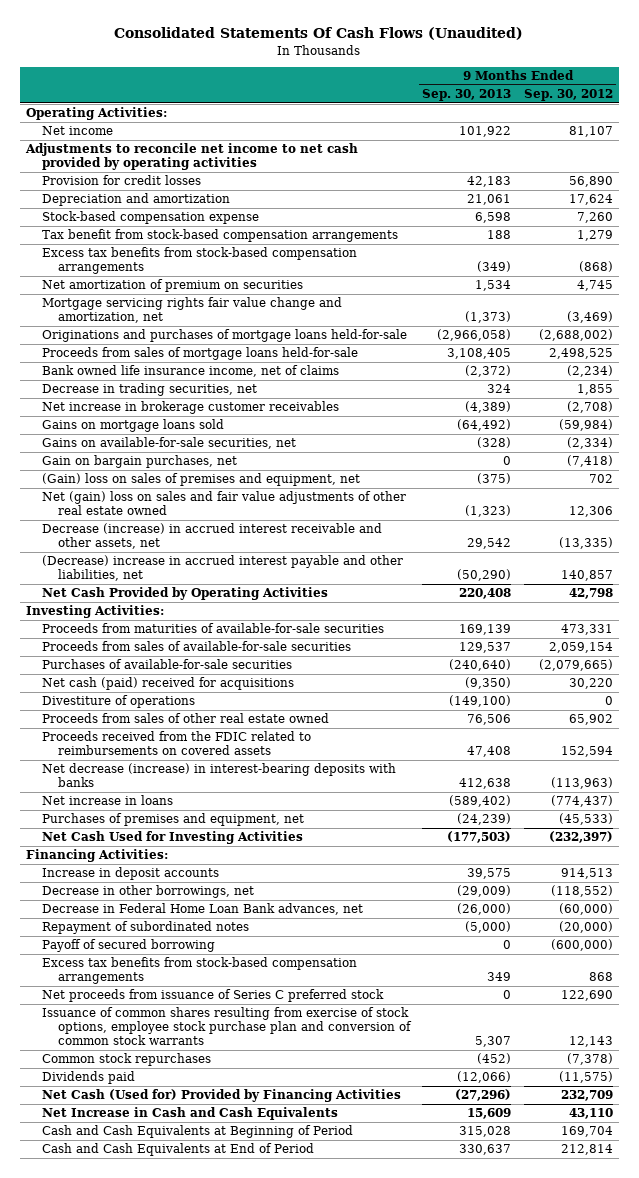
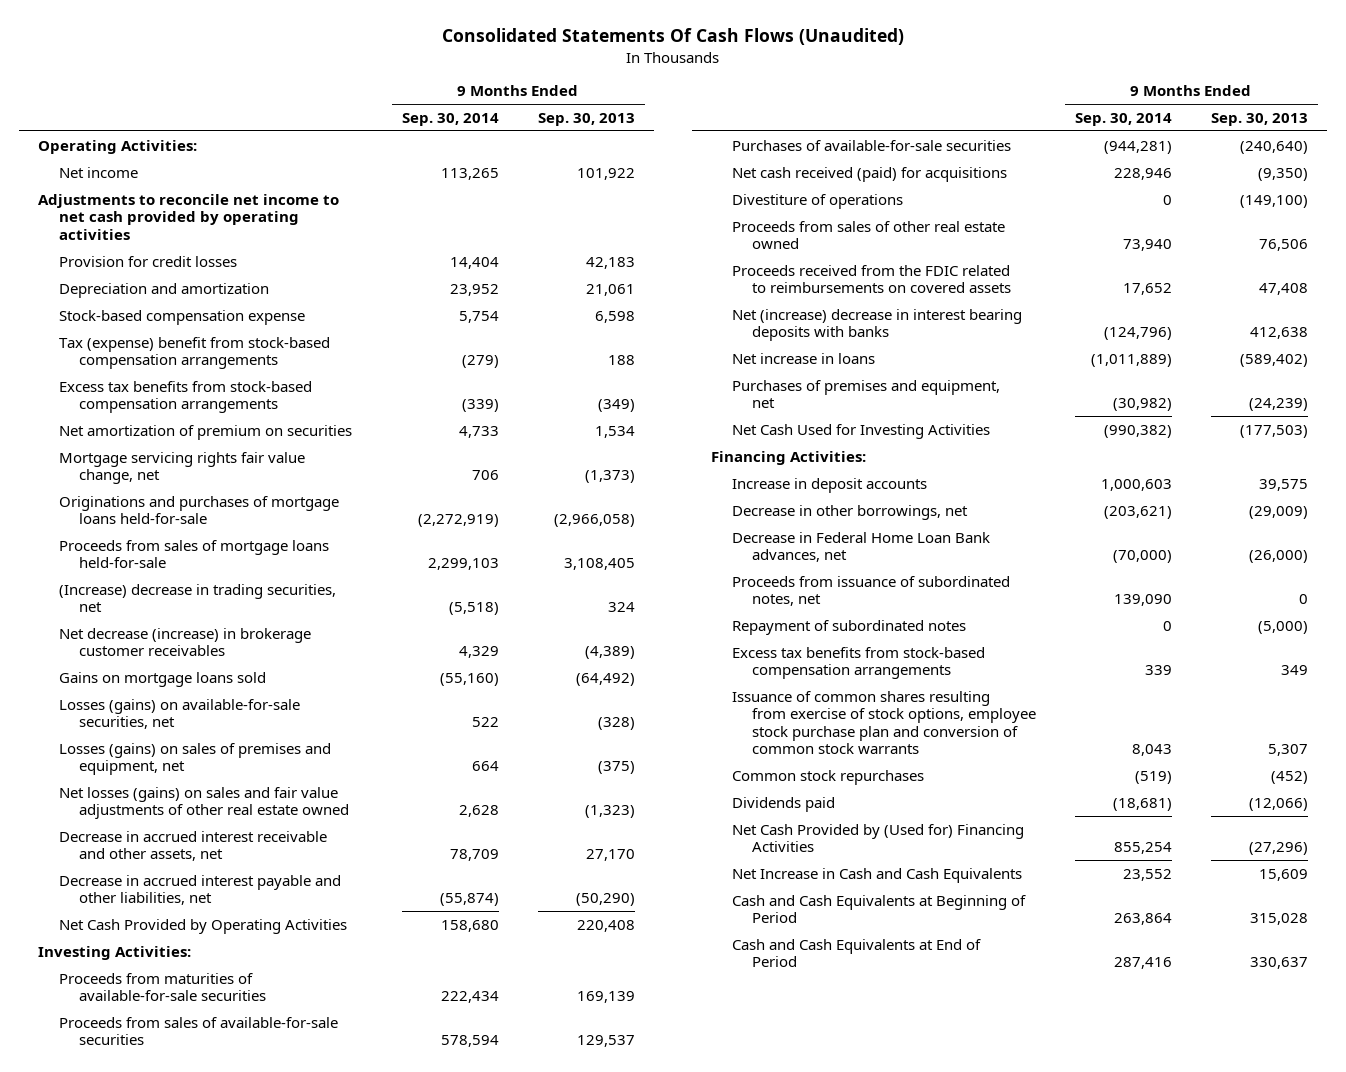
[523,89,613,102] Sep. 30, 2012 -> none
none -> [402,112,500,126] Sep. 30, 2014
[41,229,398,243] Tax benefit from stock-based compensation arrangements -> [58,336,330,370] Tax (expense) benefit from stock-based compensation arrangements
[41,297,342,324] Mortgage servicing rights fair value change and amortization, net -> [58,451,305,485] Mortgage servicing rights fair value change, net
[41,365,339,378] Bank owned life insurance income, net of claims -> none
[41,383,257,397] Decrease in trading securities, net -> [58,583,336,613] (Increase) decrease in trading securities, net
[41,401,339,415] Net increase in brokerage customer receivables -> [58,627,311,657] Net decrease (increase) in brokerage customer receivables
[41,455,237,469] Gain on bargain purchases, net -> none
[41,437,296,450] Gains on available-for-sale securities, net -> [58,698,300,730] Losses (gains) on available-for-sale securities, net
[41,473,360,487] (Gain) loss on sales of premises and equipment, net -> [58,742,331,776] Losses (gains) on sales of premises and equipment, net
[41,491,406,516] Net (gain) loss on sales and fair value adjustments of other real estate owned -> [58,786,350,820] Net losses (gains) on sales and fair value adjustments of other real estate owned
[41,523,382,550] Decrease (increase) in accrued interest receivable and other assets, net -> [58,830,327,862] Decrease in accrued interest receivable and other assets, net
[467,538,512,550] 29,542 -> [585,849,635,862] 27,170
[41,555,403,582] (Decrease) increase in accrued interest payable and other liabilities, net -> [58,874,341,906] Decrease in accrued interest payable and other liabilities, net
[41,677,294,691] Net cash (paid) received for acquisitions -> [731,166,1007,182] Net cash received (paid) for acquisitions
[41,763,396,788] Net decrease (increase) in interest-bearing deposits with banks -> [731,308,1022,342] Net (increase) decrease in interest bearing deposits with banks
none -> [731,575,1010,607] Proceeds from issuance of subordinated notes, net
[41,939,215,953] Payoff of secured borrowing -> none
[41,989,384,1003] Net proceeds from issuance of Series C preferred stock -> none
[41,1089,401,1103] Net Cash (Used for) Provided by Financing Activities -> [731,823,1024,853] Net Cash Provided by (Used for) Financing Activities

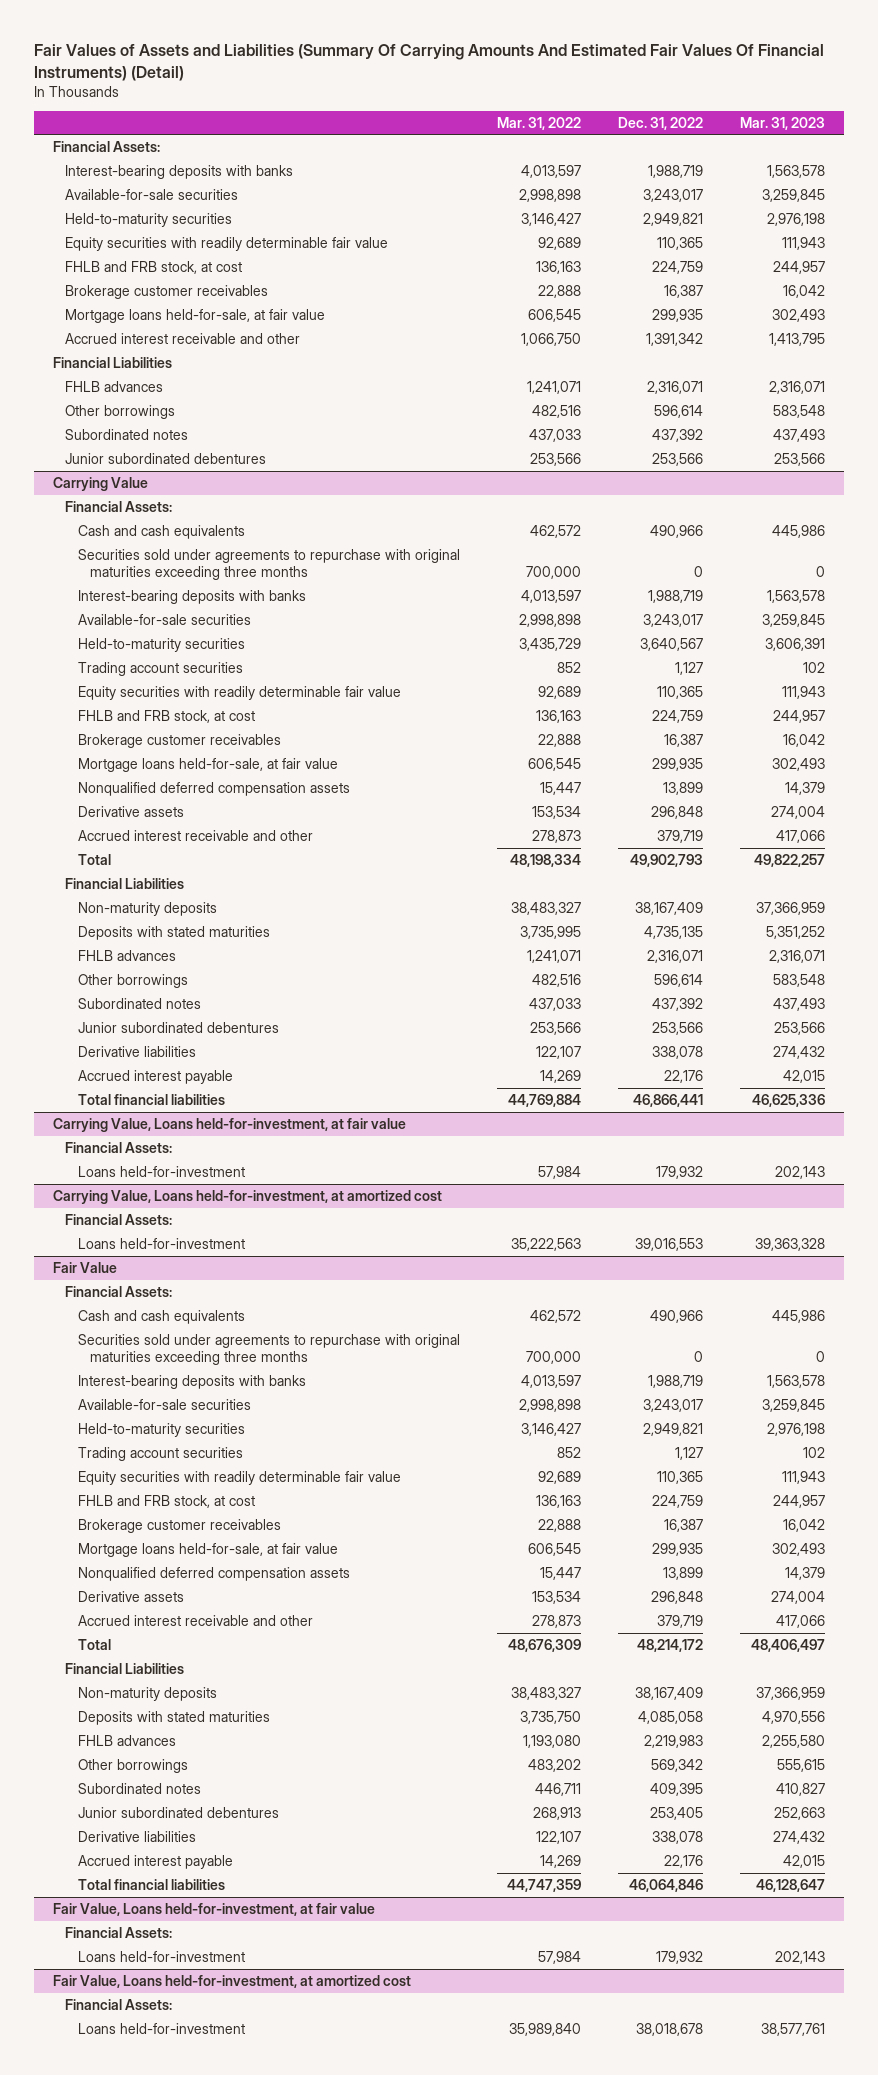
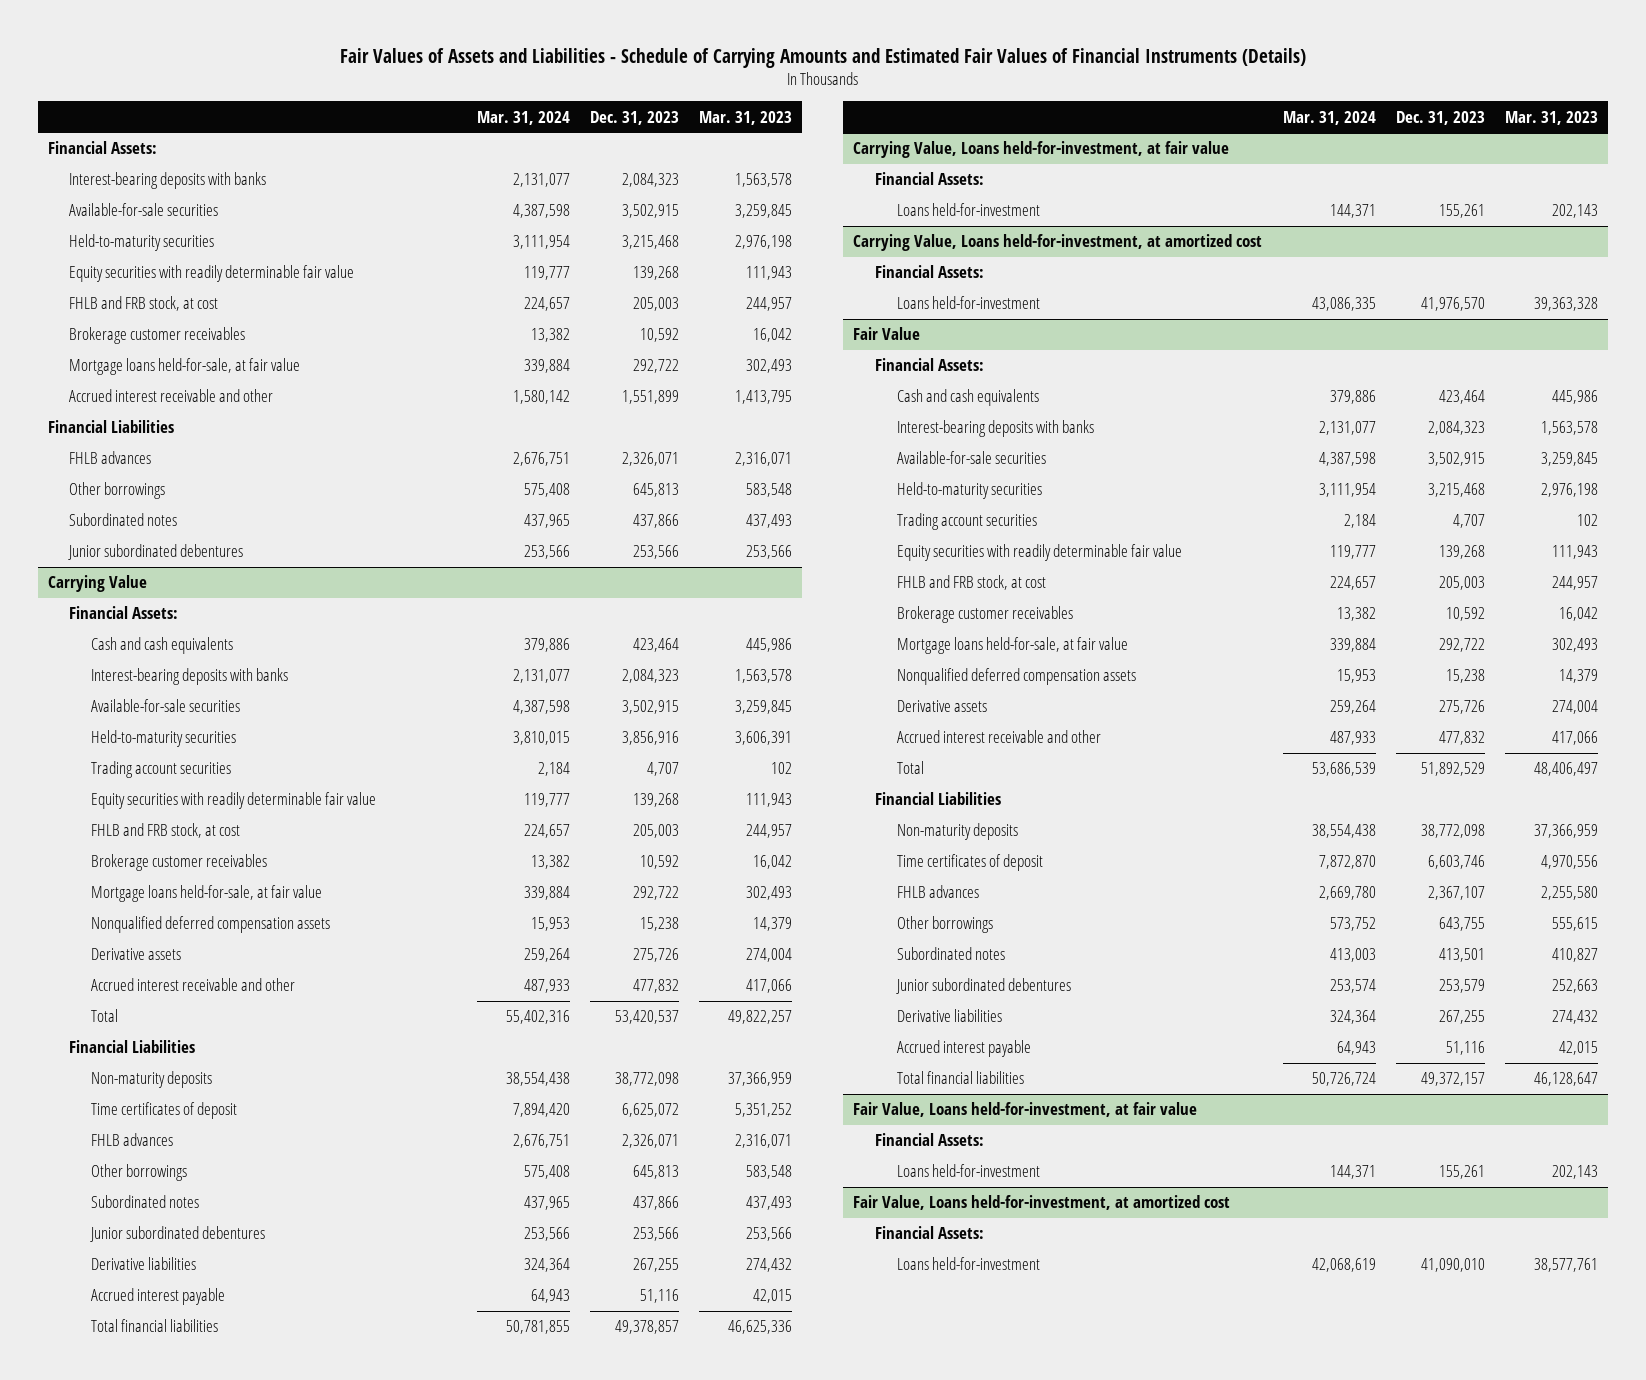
[34,43,825,81] Fair Values of Assets and Liabilities (Summary Of Carrying Amounts And Estimated Fair Values Of Financial Instruments) (Detail) -> [339,47,1306,68] Fair Values of Assets and Liabilities - Schedule of Carrying Amounts and Estimated Fair Values of Financial Instruments (Details)
[496,116,581,130] Mar. 31, 2022 -> none
[618,116,704,130] Dec. 31, 2022 -> none
none -> [476,110,570,125] Mar. 31, 2024
none -> [589,110,679,125] Dec. 31, 2023
[77,548,460,581] Securities sold under agreements to repurchase with original maturities exceeding three months -> none
[77,925,270,940] Deposits with stated maturities -> [90,1102,237,1120] Time certificates of deposit
[77,1333,460,1366] Securities sold under agreements to repurchase with original maturities exceeding three months -> none
[77,1710,270,1725] Deposits with stated maturities -> [896,854,1043,872] Time certificates of deposit

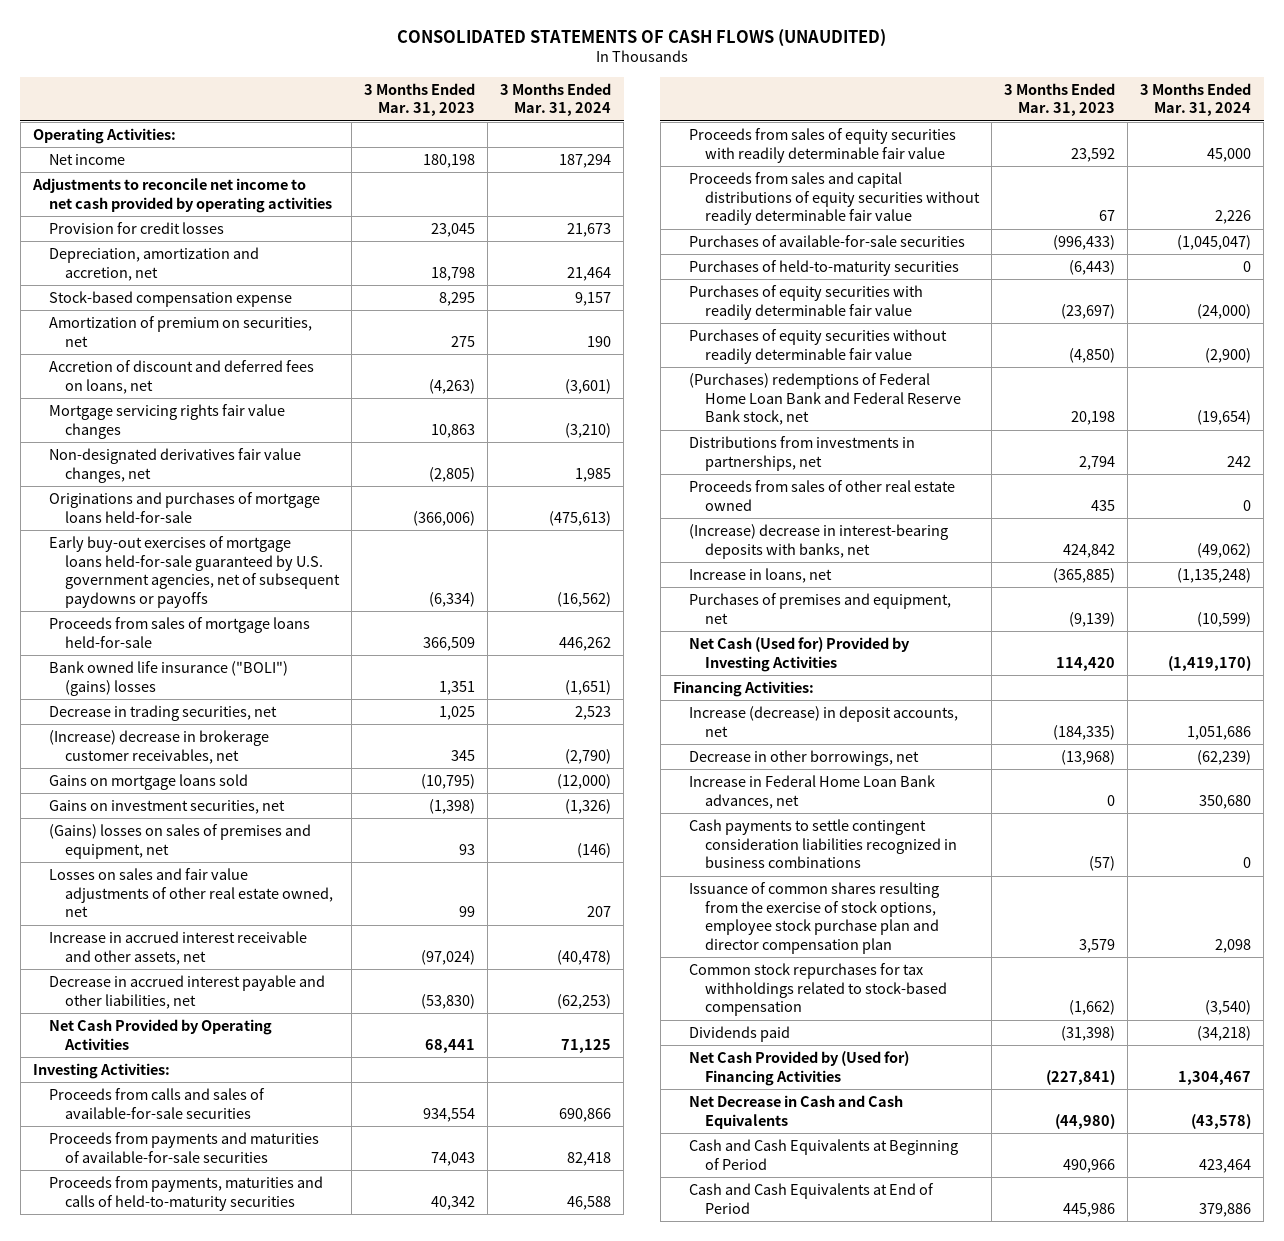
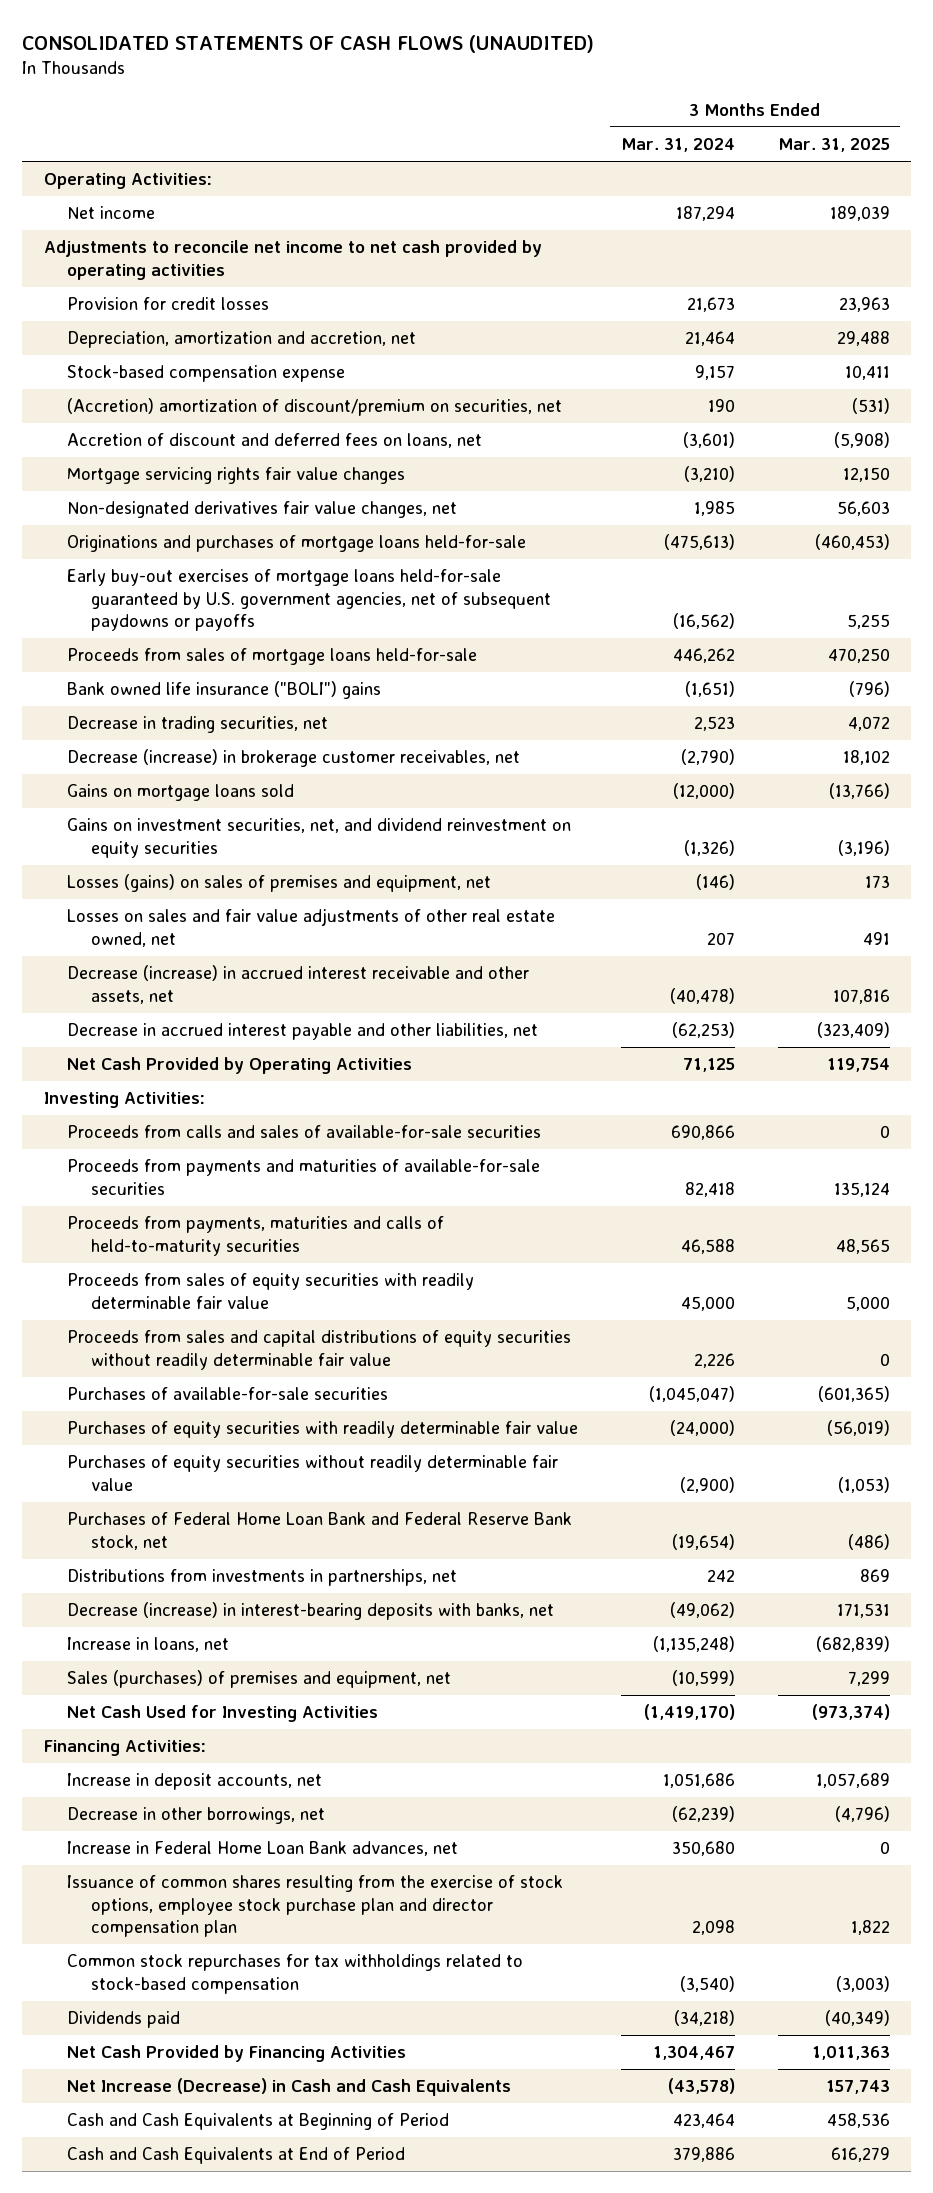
[364,82,476,117] 3 Months Ended Mar. 31, 2023 -> none
none -> [777,138,890,153] Mar. 31, 2025
[49,315,313,347] Amortization of premium on securities, net -> [67,398,563,417] (Accretion) amortization of discount/premium on securities, net
[49,660,289,696] Bank owned life insurance ("BOLI") (gains) losses -> [67,681,382,700] Bank owned life insurance ("BOLI") gains
[49,729,270,764] (Increase) decrease in brokerage customer receivables, net -> [67,749,521,768] Decrease (increase) in brokerage customer receivables, net
[49,799,286,814] Gains on investment securities, net -> [67,818,572,858] Gains on investment securities, net, and dividend reinvestment on equity securities
[49,823,312,859] (Gains) losses on sales of premises and equipment, net -> [67,874,492,893] Losses (gains) on sales of premises and equipment, net
[49,930,308,965] Increase in accrued interest receivable and other assets, net -> [67,965,530,1004] Decrease (increase) in accrued interest receivable and other assets, net
[688,259,959,276] Purchases of held-to-maturity securities -> none
[688,372,961,426] (Purchases) redemptions of Federal Home Loan Bank and Federal Reserve Bank stock, net -> [67,1512,573,1550] Purchases of Federal Home Loan Bank and Federal Reserve Bank stock, net
[688,479,955,511] Proceeds from sales of other real estate owned -> none
[688,523,948,559] (Increase) decrease in interest-bearing deposits with banks, net -> [67,1602,555,1621] Decrease (increase) in interest-bearing deposits with banks, net
[688,592,951,624] Purchases of premises and equipment, net -> [67,1670,452,1689] Sales (purchases) of premises and equipment, net
[688,636,910,672] Net Cash (Used for) Provided by Investing Activities -> [67,1705,379,1723] Net Cash Used for Investing Activities
[688,705,958,737] Increase (decrease) in deposit accounts, net -> [67,1773,323,1791] Increase in deposit accounts, net
[688,818,957,869] Cash payments to settle contingent consideration liabilities recognized in business combinations -> none
[688,1050,909,1086] Net Cash Provided by (Used for) Financing Activities -> [67,2045,407,2063] Net Cash Provided by Financing Activities
[688,1094,903,1129] Net Decrease in Cash and Cash Equivalents -> [67,2078,512,2097] Net Increase (Decrease) in Cash and Cash Equivalents

